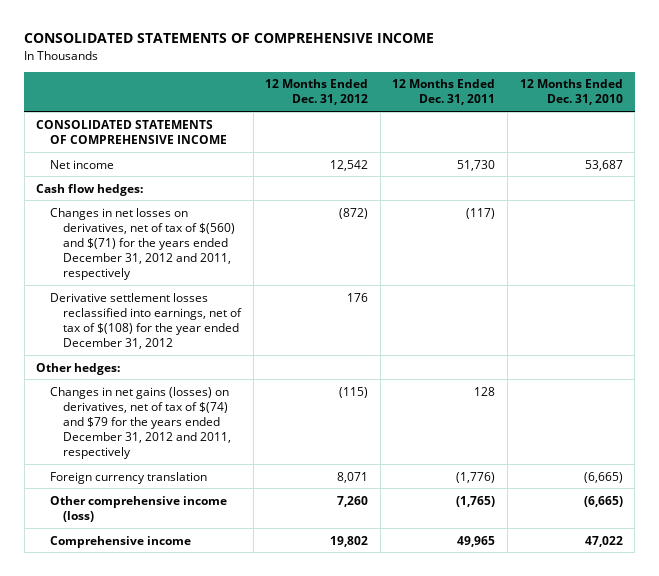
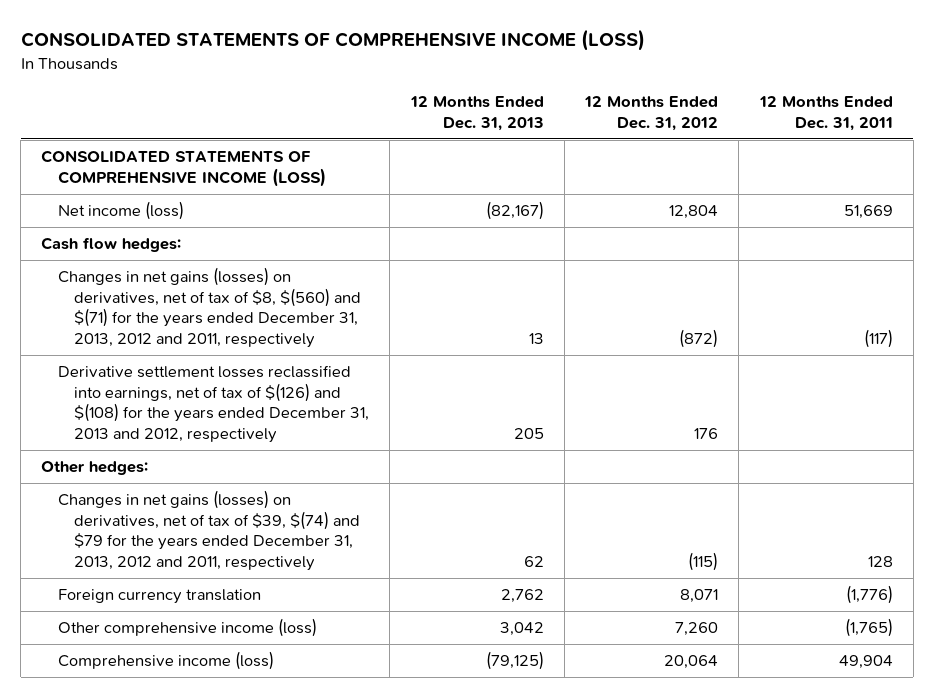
[24,33,435,44] CONSOLIDATED STATEMENTS OF COMPREHENSIVE INCOME -> [20,29,645,52] CONSOLIDATED STATEMENTS OF COMPREHENSIVE INCOME (LOSS)
[519,79,623,106] 12 Months Ended Dec. 31, 2010 -> none
none -> [409,96,544,131] 12 Months Ended Dec. 31, 2013
[36,119,227,144] CONSOLIDATED STATEMENTS OF COMPREHENSIVE INCOME -> [41,150,326,187] CONSOLIDATED STATEMENTS OF COMPREHENSIVE INCOME (LOSS)
[49,159,114,169] Net income -> [57,201,184,221] Net income (loss)
[330,159,369,171] 12,542 -> [669,205,719,220] 12,804
[457,159,496,171] 51,730 -> [843,205,893,220] 51,669
[49,207,236,281] Changes in net losses on derivatives, net of tax of $(560) and $(71) for the years ended December 31, 2012 and 2011, respectively -> [57,267,362,348] Changes in net gains (losses) on derivatives, net of tax of $8, $(560) and $(71) for the years ended December 31, 2013, 2012 and 2011, respectively
[49,292,243,350] Derivative settlement losses reclassified into earnings, net of tax of $(108) for the year ended December 31, 2012 -> [57,365,370,443] Derivative settlement losses reclassified into earnings, net of tax of $(126) and $(108) for the years ended December 31, 2013 and 2012, respectively
[49,386,232,460] Changes in net gains (losses) on derivatives, net of tax of $(74) and $79 for the years ended December 31, 2012 and 2011, respectively -> [57,490,361,571] Changes in net gains (losses) on derivatives, net of tax of $39, $(74) and $79 for the years ended December 31, 2013, 2012 and 2011, respectively
[49,535,191,548] Comprehensive income -> [57,651,274,671] Comprehensive income (loss)
[330,535,369,547] 19,802 -> [664,655,719,670] 20,064
[457,535,496,547] 49,965 -> [838,655,893,670] 49,904

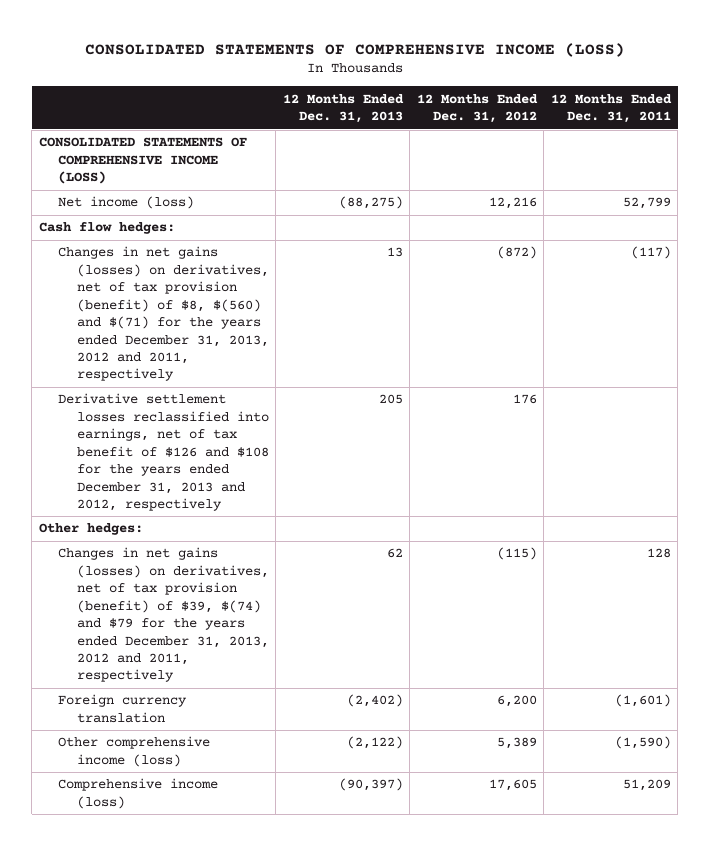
[485,201,544,221] (82,167) -> [338,196,403,210] (88,275)
[669,205,719,220] 12,804 -> [488,197,537,210] 12,216
[843,205,893,220] 51,669 -> [622,197,671,210] 52,799
[57,267,362,348] Changes in net gains (losses) on derivatives, net of tax of $8, $(560) and $(71) for the years ended December 31, 2013, 2012 and 2011, respectively -> [57,246,269,382] Changes in net gains (losses) on derivatives, net of tax provision (benefit) of $8, $(560) and $(71) for the years ended December 31, 2013, 2012 and 2011, respectively
[57,365,370,443] Derivative settlement losses reclassified into earnings, net of tax of $(126) and $(108) for the years ended December 31, 2013 and 2012, respectively -> [57,393,269,512] Derivative settlement losses reclassified into earnings, net of tax benefit of $126 and $108 for the years ended December 31, 2013 and 2012, respectively
[57,490,361,571] Changes in net gains (losses) on derivatives, net of tax of $39, $(74) and $79 for the years ended December 31, 2013, 2012 and 2011, respectively -> [57,547,269,683] Changes in net gains (losses) on derivatives, net of tax provision (benefit) of $39, $(74) and $79 for the years ended December 31, 2013, 2012 and 2011, respectively
[500,589,544,604] 2,762 -> [346,694,403,708] (2,402)
[680,589,719,604] 8,071 -> [496,695,537,708] 6,200
[845,585,893,605] (1,776) -> [614,694,671,708] (1,601)
[499,622,544,637] 3,042 -> [346,736,403,750] (2,122)
[675,622,719,637] 7,260 -> [496,737,537,750] 5,389
[844,618,893,638] (1,765) -> [614,736,671,750] (1,590)
[485,651,544,671] (79,125) -> [338,778,403,792] (90,397)
[664,655,719,670] 20,064 -> [488,779,537,792] 17,605
[838,655,893,670] 49,904 -> [622,779,671,792] 51,209

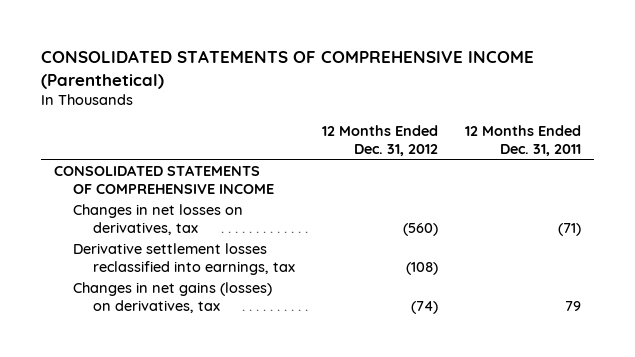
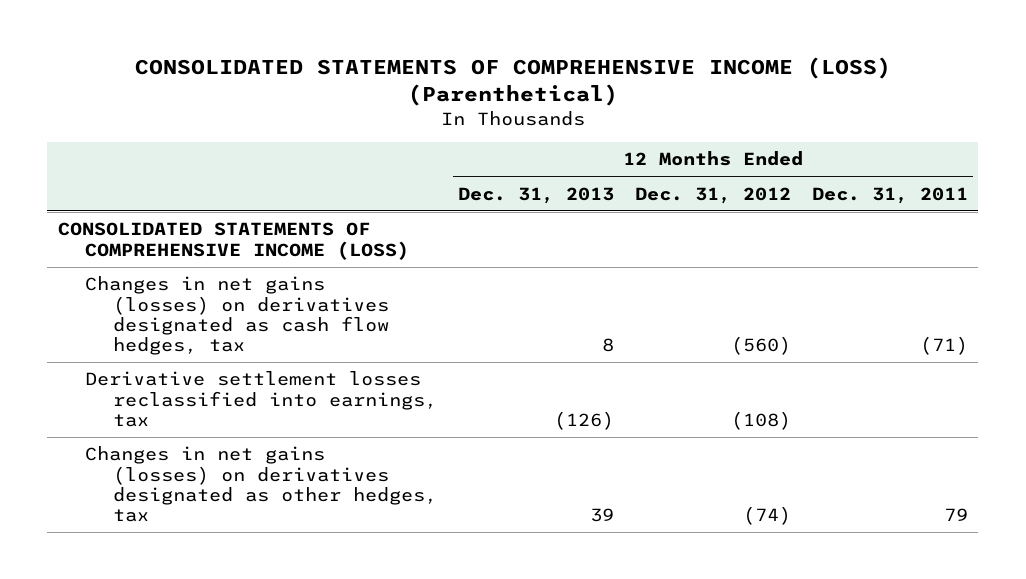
[40,50,534,89] CONSOLIDATED STATEMENTS OF COMPREHENSIVE INCOME (Parenthetical) -> [134,57,891,107] CONSOLIDATED STATEMENTS OF COMPREHENSIVE INCOME (LOSS) (Parenthetical)
none -> [457,186,614,204] Dec. 31, 2013
[53,164,275,194] CONSOLIDATED STATEMENTS OF COMPREHENSIVE INCOME -> [57,222,410,260] CONSOLIDATED STATEMENTS OF COMPREHENSIVE INCOME (LOSS)
[73,203,244,235] Changes in net losses on derivatives, tax -> [85,276,389,356] Changes in net gains (losses) on derivatives designated as cash flow hedges, tax
[73,281,273,313] Changes in net gains (losses) on derivatives, tax -> [85,446,437,523] Changes in net gains (losses) on derivatives designated as other hedges, tax

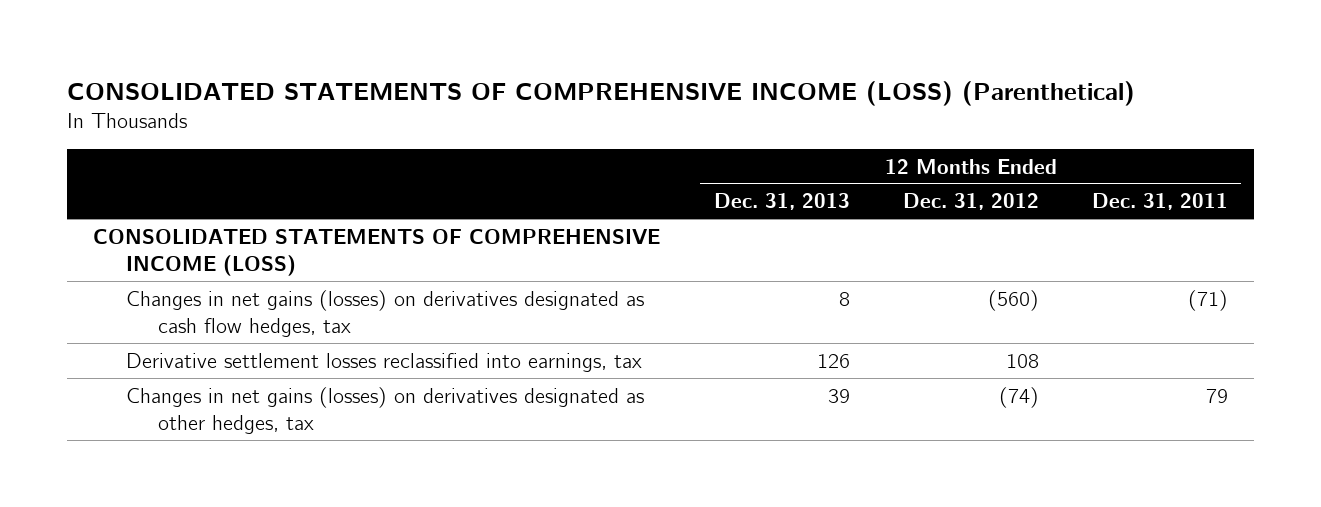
[553,410,614,430] (126) -> [816,353,850,368] 126
[730,410,791,430] (108) -> [1005,353,1039,368] 108

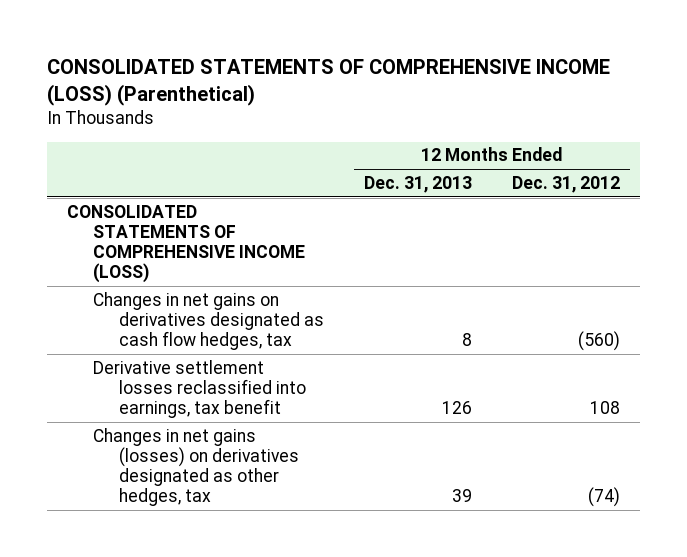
[1091,193,1228,211] Dec. 31, 2011 -> none
[125,289,644,337] Changes in net gains (losses) on derivatives designated as cash flow hedges, tax -> [93,291,325,351] Changes in net gains on derivatives designated as cash flow hedges, tax
[125,352,642,372] Derivative settlement losses reclassified into earnings, tax -> [93,359,307,419] Derivative settlement losses reclassified into earnings, tax benefit

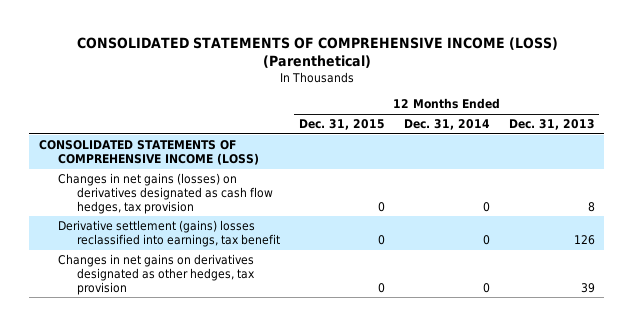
[511,176,620,194] Dec. 31, 2012 -> none
none -> [298,119,385,131] Dec. 31, 2015
none -> [403,119,490,131] Dec. 31, 2014
[93,291,325,351] Changes in net gains on derivatives designated as cash flow hedges, tax -> [57,173,273,214] Changes in net gains (losses) on derivatives designated as cash flow hedges, tax provision
[93,359,307,419] Derivative settlement losses reclassified into earnings, tax benefit -> [57,220,280,248] Derivative settlement (gains) losses reclassified into earnings, tax benefit
[93,427,300,507] Changes in net gains (losses) on derivatives designated as other hedges, tax -> [57,254,255,295] Changes in net gains on derivatives designated as other hedges, tax provision

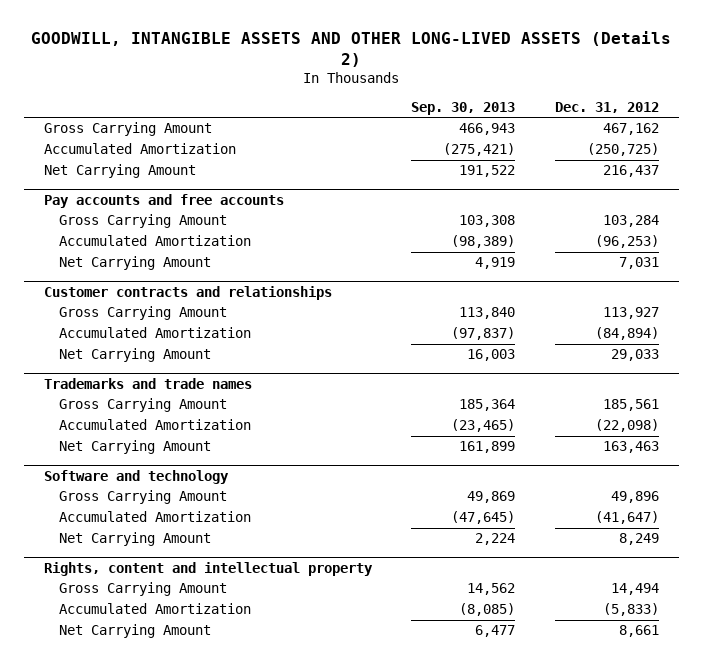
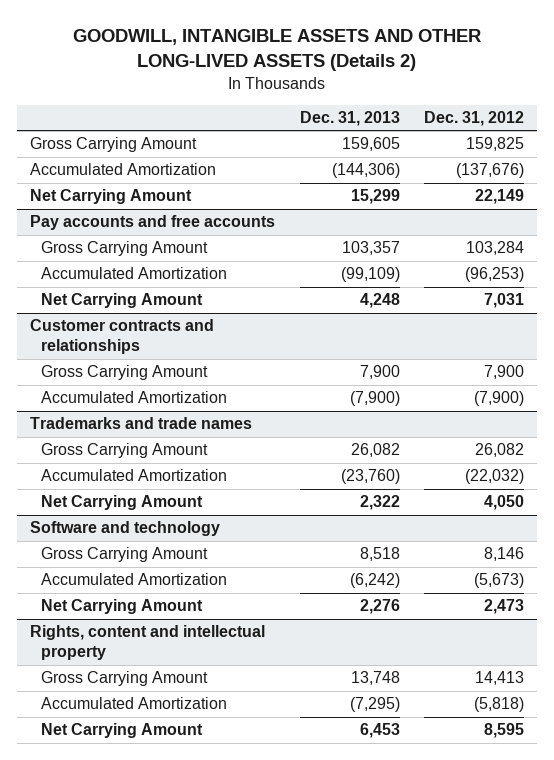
[411,101,516,115] Sep. 30, 2013 -> none
none -> [299,111,400,127] Dec. 31, 2013
[602,123,659,136] 467,162 -> [466,137,525,152] 159,825
[586,143,659,157] (250,725) -> [456,163,525,179] (137,676)
[602,165,659,178] 216,437 -> [475,189,525,205] 22,149
[59,348,212,363] Net Carrying Amount -> none
[602,307,659,320] 113,927 -> [484,365,525,380] 7,900
[594,327,659,341] (84,894) -> [474,391,525,407] (7,900)
[602,399,659,412] 185,561 -> [475,443,525,458] 26,082
[594,419,659,433] (22,098) -> [465,469,525,485] (22,032)
[602,441,659,454] 163,463 -> [484,495,525,511] 4,050
[610,491,659,504] 49,896 -> [484,547,525,562] 8,146
[594,511,659,525] (41,647) -> [474,573,525,589] (5,673)
[618,533,659,546] 8,249 -> [484,599,525,615] 2,473
[610,583,659,596] 14,494 -> [475,671,525,686] 14,413
[602,603,659,617] (5,833) -> [474,697,525,713] (5,818)
[618,625,659,638] 8,661 -> [484,723,525,739] 8,595

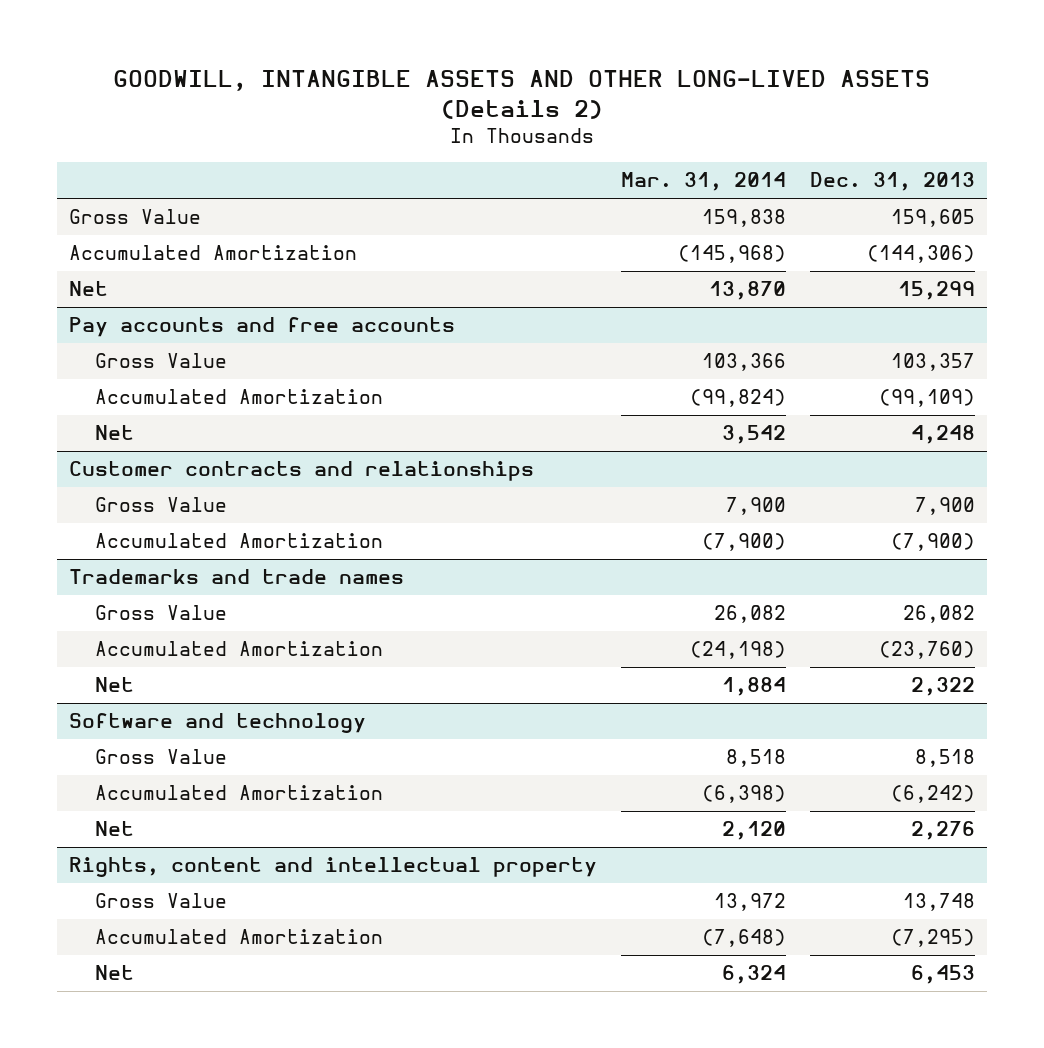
[424,111,525,127] Dec. 31, 2012 -> none
none -> [621,172,787,192] Mar. 31, 2014
[29,137,197,153] Gross Carrying Amount -> [69,209,202,225] Gross Value
[29,189,192,205] Net Carrying Amount -> [69,281,109,297] Net
[41,241,209,257] Gross Carrying Amount -> [95,353,228,369] Gross Value
[41,293,204,309] Net Carrying Amount -> [95,425,135,441] Net
[41,365,209,381] Gross Carrying Amount -> [95,497,228,513] Gross Value
[41,443,209,459] Gross Carrying Amount -> [95,605,228,621] Gross Value
[41,495,204,511] Net Carrying Amount -> [95,677,135,693] Net
[41,547,209,563] Gross Carrying Amount -> [95,749,228,765] Gross Value
[41,599,204,615] Net Carrying Amount -> [95,821,135,837] Net
[41,671,209,687] Gross Carrying Amount -> [95,893,228,909] Gross Value
[41,723,204,739] Net Carrying Amount -> [95,965,135,981] Net

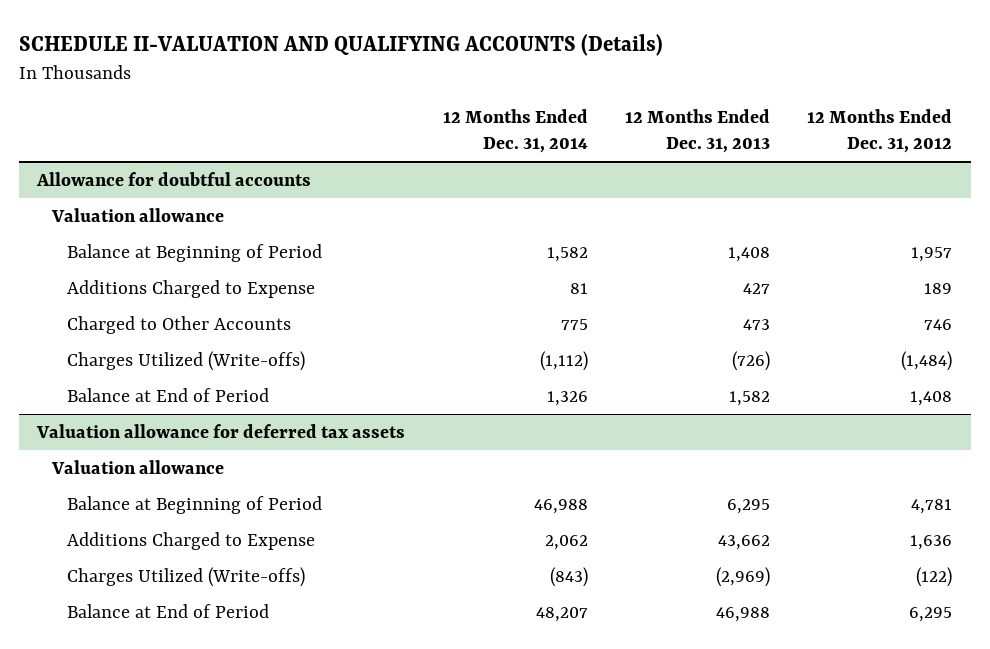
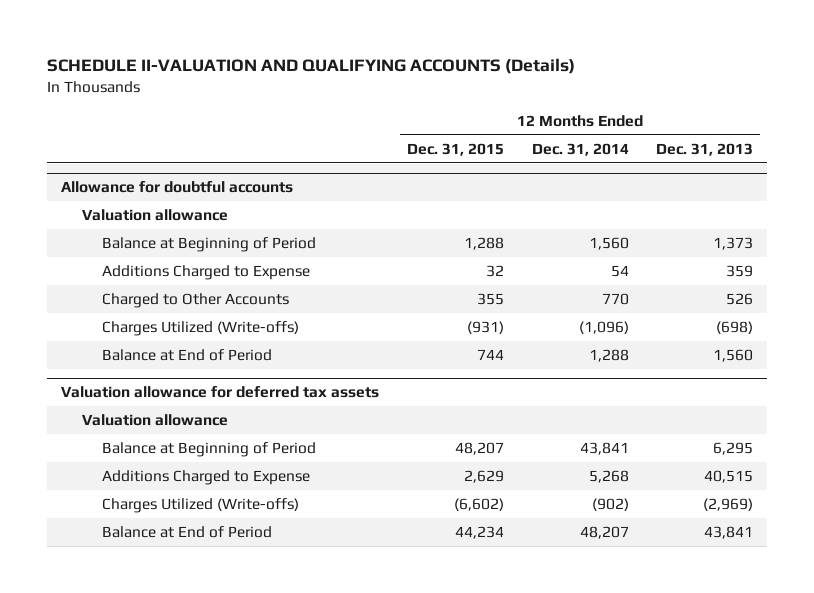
[807,109,953,154] 12 Months Ended Dec. 31, 2012 -> none
none -> [406,142,504,156] Dec. 31, 2015
[546,246,588,262] 1,582 -> [588,236,629,250] 1,560
[728,246,771,262] 1,408 -> [713,236,754,250] 1,373
[569,282,588,294] 81 -> [610,264,629,277] 54
[743,282,771,294] 427 -> [726,264,754,277] 359
[560,318,588,330] 775 -> [601,292,629,305] 770
[743,318,771,330] 473 -> [726,292,754,305] 526
[539,350,588,371] (1,112) -> [578,320,629,334] (1,096)
[732,350,771,371] (726) -> [716,320,754,334] (698)
[546,390,588,406] 1,326 -> [588,348,629,362] 1,288
[729,390,771,406] 1,582 -> [713,348,754,362] 1,560
[533,498,588,514] 46,988 -> [579,441,629,455] 43,841
[544,534,588,550] 2,062 -> [588,469,629,483] 5,268
[718,534,771,550] 43,662 -> [704,469,754,483] 40,515
[549,566,588,587] (843) -> [591,497,629,511] (902)
[716,606,771,622] 46,988 -> [704,525,754,539] 43,841

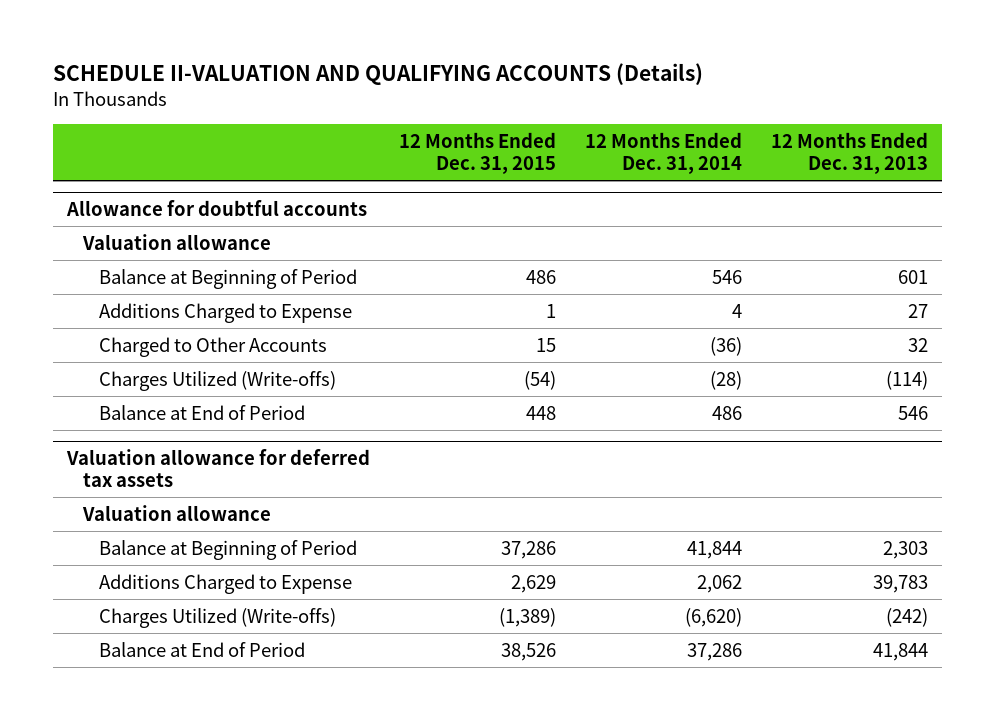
[463,236,504,250] 1,288 -> [525,269,556,284] 486
[588,236,629,250] 1,560 -> [711,269,742,284] 546
[713,236,754,250] 1,373 -> [897,269,928,284] 601
[485,264,504,277] 32 -> [545,303,556,318] 1
[610,264,629,277] 54 -> [731,303,742,318] 4
[726,264,754,277] 359 -> [907,303,928,318] 27
[476,292,504,305] 355 -> [535,337,556,352] 15
[601,292,629,305] 770 -> [709,336,742,356] (36)
[726,292,754,305] 526 -> [907,337,928,352] 32
[466,320,504,334] (931) -> [523,370,556,390] (54)
[578,320,629,334] (1,096) -> [709,370,742,390] (28)
[716,320,754,334] (698) -> [885,370,928,390] (114)
[476,348,504,360] 744 -> [525,405,556,420] 448
[588,348,629,362] 1,288 -> [711,405,742,420] 486
[713,348,754,362] 1,560 -> [897,405,928,420] 546
[454,441,504,455] 48,207 -> [500,540,556,559] 37,286
[579,441,629,455] 43,841 -> [686,540,742,559] 41,844
[713,441,754,455] 6,295 -> [882,540,928,559] 2,303
[588,469,629,483] 5,268 -> [696,574,742,593] 2,062
[704,469,754,483] 40,515 -> [872,574,928,593] 39,783
[453,497,504,511] (6,602) -> [498,607,556,627] (1,389)
[591,497,629,511] (902) -> [684,607,742,627] (6,620)
[703,497,754,511] (2,969) -> [885,607,928,627] (242)
[454,525,504,539] 44,234 -> [500,642,556,661] 38,526
[579,525,629,539] 48,207 -> [686,642,742,661] 37,286
[704,525,754,539] 43,841 -> [872,642,928,661] 41,844

